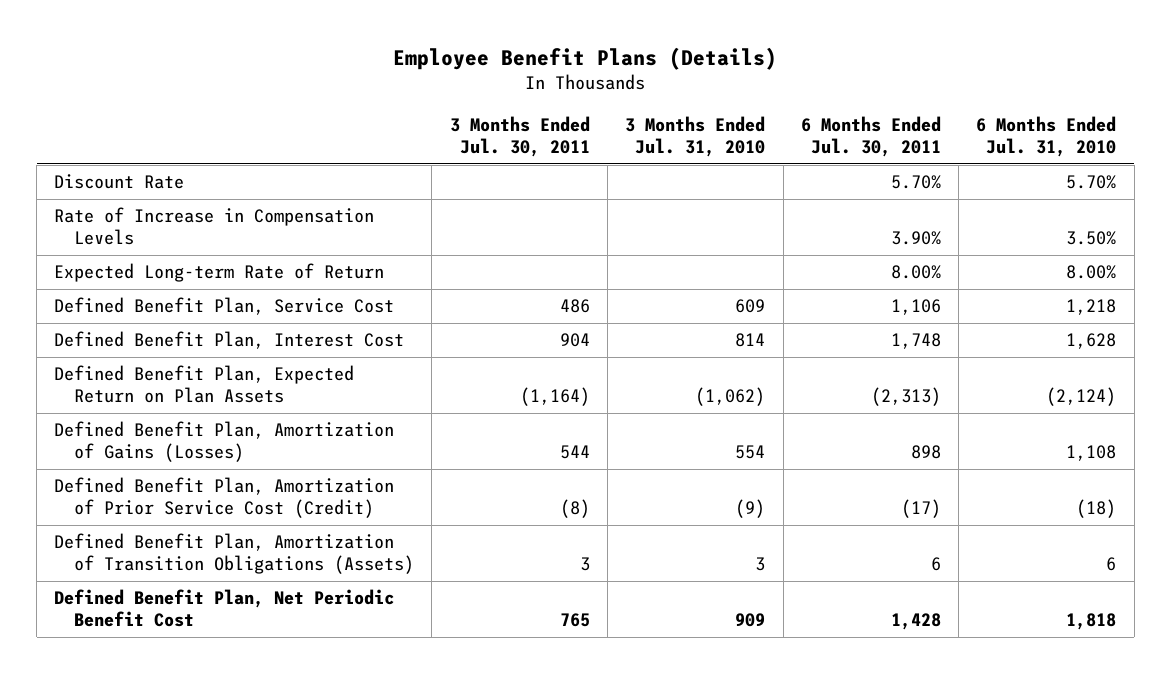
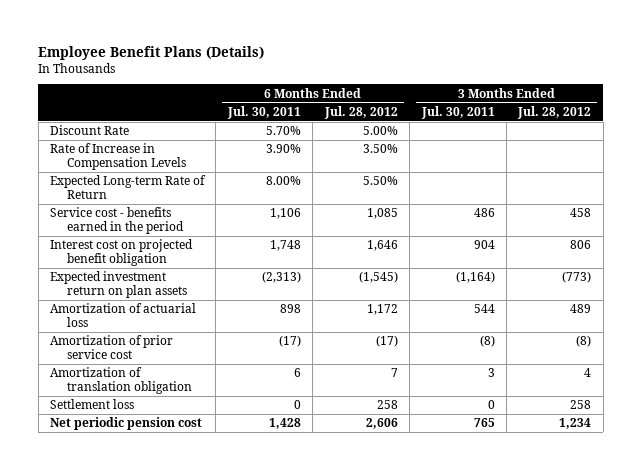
[625,116,766,158] 3 Months Ended Jul. 31, 2010 -> none
[976,116,1117,158] 6 Months Ended Jul. 31, 2010 -> none
none -> [323,106,398,120] Jul. 28, 2012
none -> [517,106,592,120] Jul. 28, 2012
[54,297,395,316] Defined Benefit Plan, Service Cost -> [50,207,184,235] Service cost - benefits earned in the period
[54,331,405,350] Defined Benefit Plan, Interest Cost -> [50,239,194,267] Interest cost on projected benefit obligation
[54,365,355,404] Defined Benefit Plan, Expected Return on Plan Assets -> [50,271,187,299] Expected investment return on plan assets
[54,421,395,463] Defined Benefit Plan, Amortization of Gains (Losses) -> [50,303,197,328] Amortization of actuarial loss
[54,477,395,519] Defined Benefit Plan, Amortization of Prior Service Cost (Credit) -> [50,335,174,360] Amortization of prior service cost
[54,533,415,575] Defined Benefit Plan, Amortization of Transition Obligations (Assets) -> [50,367,192,395] Amortization of translation obligation
none -> [50,399,135,410] Settlement loss
[54,589,395,628] Defined Benefit Plan, Net Periodic Benefit Cost -> [50,417,203,431] Net periodic pension cost

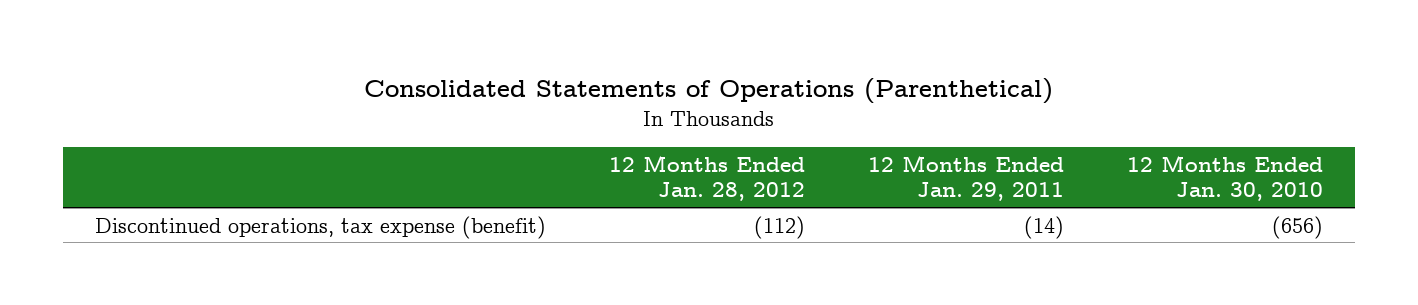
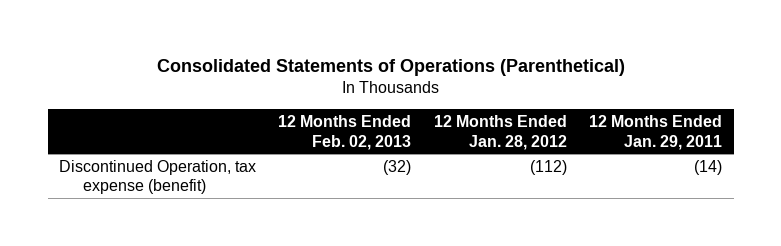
[1127,155,1324,202] 12 Months Ended Jan. 30, 2010 -> none
none -> [278,114,412,150] 12 Months Ended Feb. 02, 2013
[94,215,546,239] Discontinued operations, tax expense (benefit) -> [58,159,256,195] Discontinued Operation, tax expense (benefit)

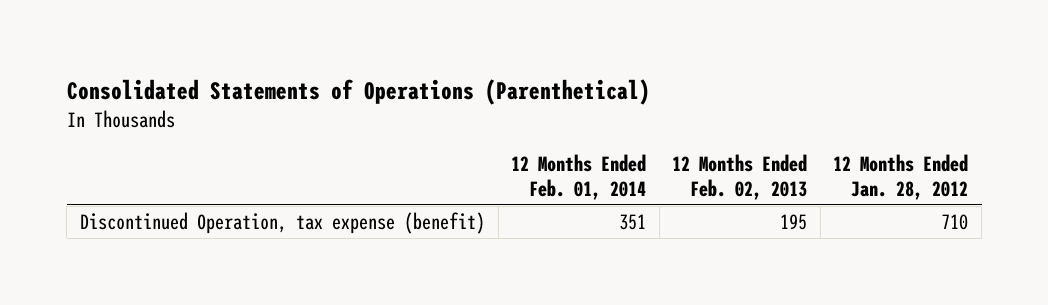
[589,114,723,150] 12 Months Ended Jan. 29, 2011 -> none
none -> [511,154,647,200] 12 Months Ended Feb. 01, 2014
[383,159,412,175] (32) -> [780,214,808,231] 195
[529,159,567,175] (112) -> [941,214,969,231] 710

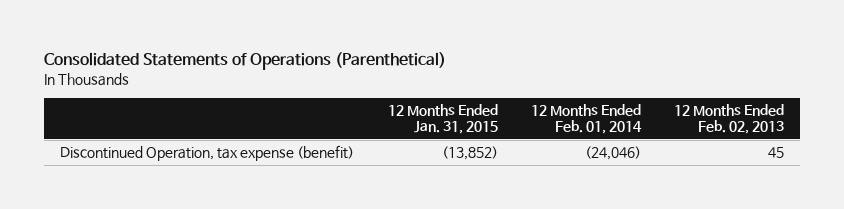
[833,154,969,200] 12 Months Ended Jan. 28, 2012 -> none
none -> [387,104,498,135] 12 Months Ended Jan. 31, 2015
[619,214,647,231] 351 -> [584,146,641,161] (24,046)
[780,214,808,231] 195 -> [767,147,784,159] 45

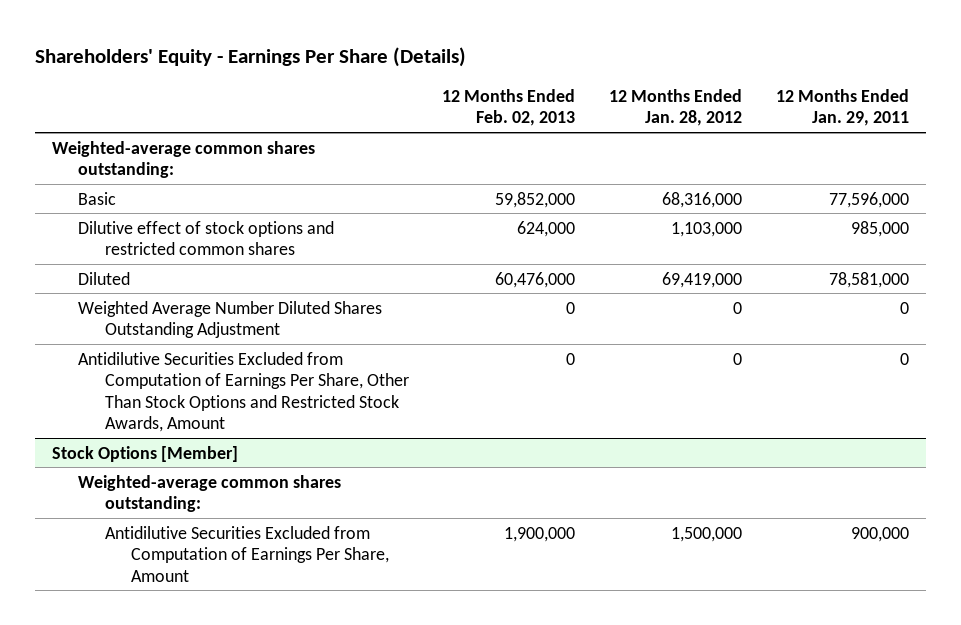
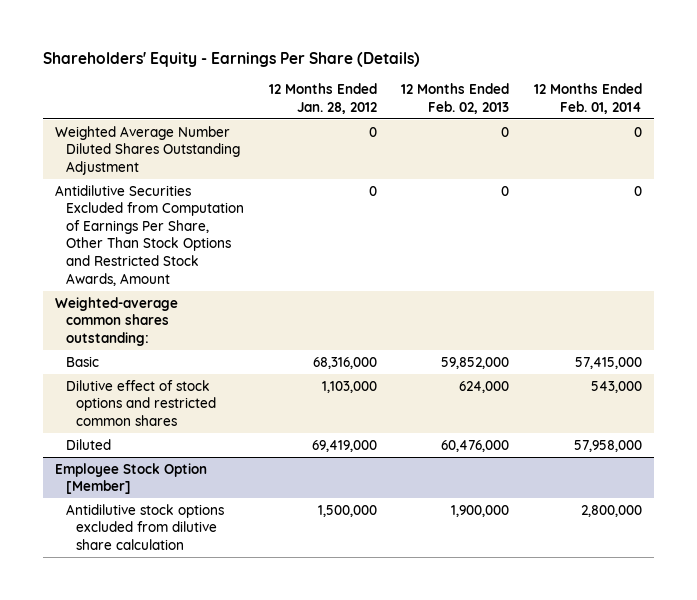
[776,88,910,127] 12 Months Ended Jan. 29, 2011 -> none
none -> [533,83,642,114] 12 Months Ended Feb. 01, 2014
[78,300,383,339] Weighted Average Number Diluted Shares Outstanding Adjustment -> [55,125,240,175] Weighted Average Number Diluted Shares Outstanding Adjustment
[78,351,409,432] Antidilutive Securities Excluded from Computation of Earnings Per Share, Other Than Stock Options and Restricted Stock Awards, Amount -> [55,184,244,286] Antidilutive Securities Excluded from Computation of Earnings Per Share, Other Than Stock Options and Restricted Stock Awards, Amount
[78,474,342,513] Weighted-average common shares outstanding: -> none
[51,445,238,462] Stock Options [Member] -> [55,462,208,495] Employee Stock Option [Member]
[104,525,390,582] Antidilutive Securities Excluded from Computation of Earnings Per Share, Amount -> [65,503,224,550] Antidilutive stock options excluded from dilutive share calculation

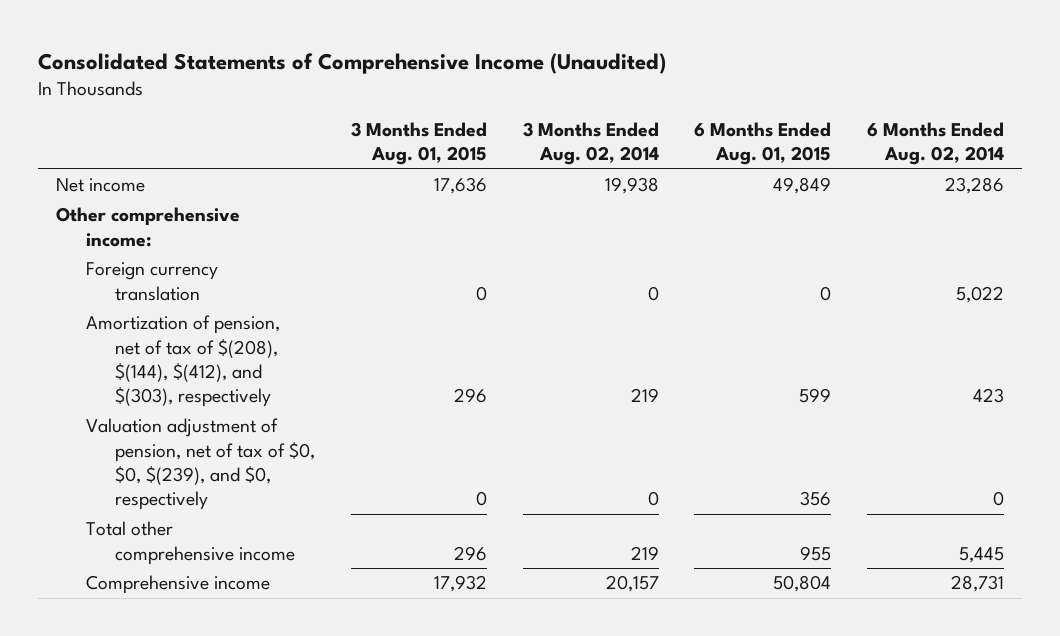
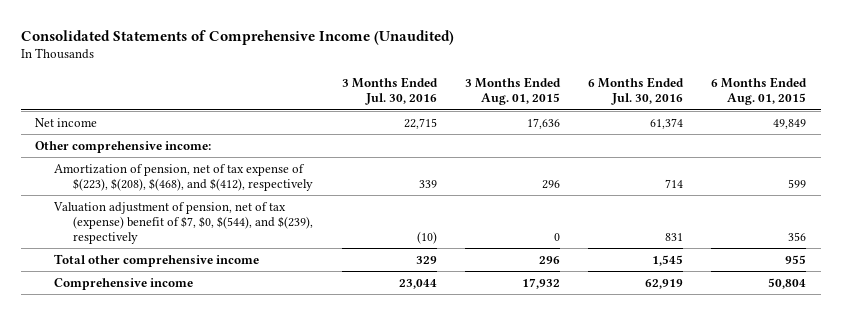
[522,121,659,166] 3 Months Ended Aug. 02, 2014 -> none
[867,121,1005,166] 6 Months Ended Aug. 02, 2014 -> none
none -> [341,77,438,106] 3 Months Ended Jul. 30, 2016
none -> [588,77,685,106] 6 Months Ended Jul. 30, 2016
[85,262,218,301] Foreign currency translation -> none
[85,315,280,407] Amortization of pension, net of tax of $(208), $(144), $(412), and $(303), respectively -> [54,163,314,191] Amortization of pension, net of tax expense of $(223), $(208), $(468), and $(412), respectively
[85,418,316,510] Valuation adjustment of pension, net of tax of $0, $0, $(239), and $0, respectively -> [53,201,314,244] Valuation adjustment of pension, net of tax (expense) benefit of $7, $0, $(544), and $(239), respectively

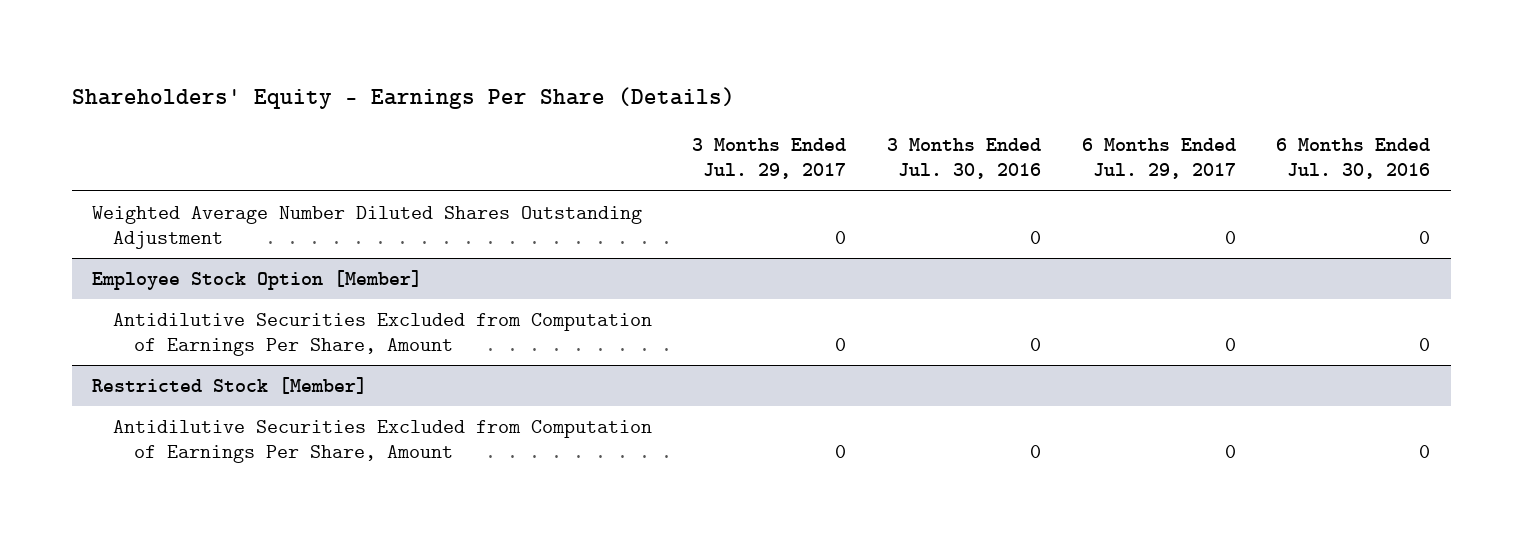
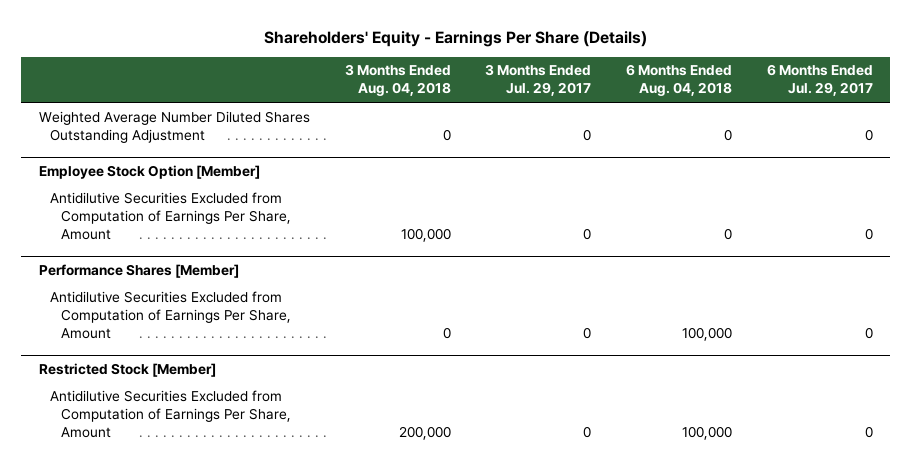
[887,138,1042,180] 3 Months Ended Jul. 30, 2016 -> none
[1276,138,1431,180] 6 Months Ended Jul. 30, 2016 -> none
none -> [344,64,451,97] 3 Months Ended Aug. 04, 2018
none -> [626,64,733,97] 6 Months Ended Aug. 04, 2018
none -> [38,263,239,278] Performance Shares [Member]
none -> [49,290,291,339] Antidilutive Securities Excluded from Computation of Earnings Per Share, Amount

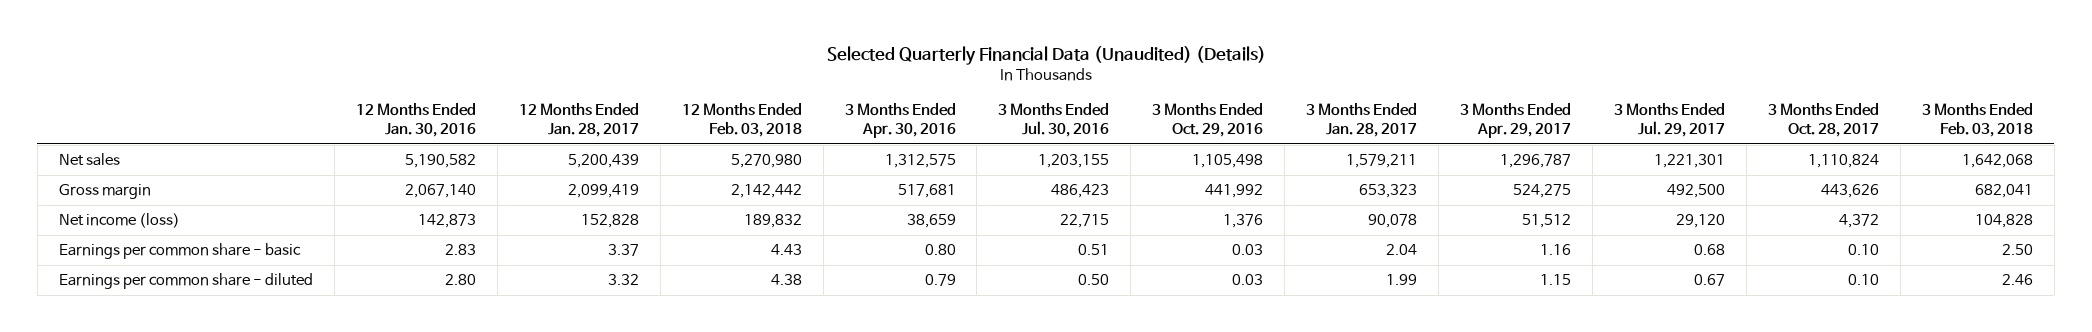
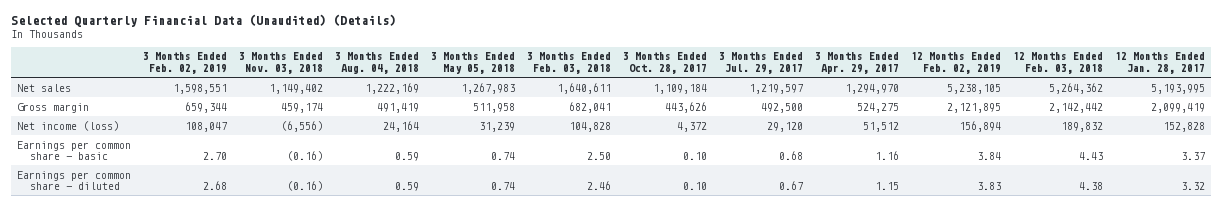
[355,103,476,138] 12 Months Ended Jan. 30, 2016 -> none
[844,103,956,139] 3 Months Ended Apr. 30, 2016 -> none
[998,103,1110,138] 3 Months Ended Jul. 30, 2016 -> none
[1152,103,1264,138] 3 Months Ended Oct. 29, 2016 -> none
[1306,103,1418,138] 3 Months Ended Jan. 28, 2017 -> none
none -> [143,52,228,75] 3 Months Ended Feb. 02, 2019
none -> [239,52,324,75] 3 Months Ended Nov. 03, 2018
none -> [335,52,420,75] 3 Months Ended Aug. 04, 2018
none -> [431,52,516,75] 3 Months Ended May 05, 2018
none -> [911,52,1002,75] 12 Months Ended Feb. 02, 2019
[567,154,639,169] 5,200,439 -> [1151,83,1206,94] 5,193,995
[730,154,802,169] 5,270,980 -> [1049,82,1104,94] 5,264,362
[1500,154,1572,169] 1,296,787 -> [845,83,900,94] 1,294,970
[1654,154,1726,169] 1,221,301 -> [749,83,804,94] 1,219,597
[1808,154,1880,169] 1,110,824 -> [653,83,708,94] 1,109,184
[1961,154,2033,169] 1,642,068 -> [557,82,612,94] 1,640,611

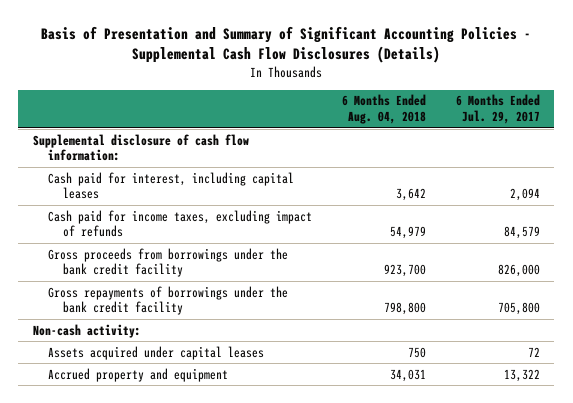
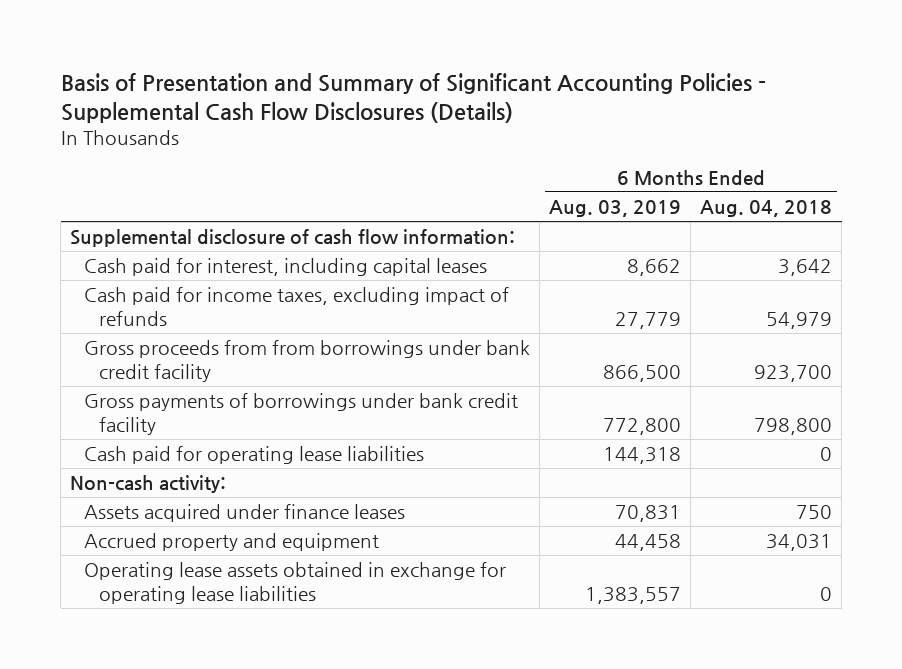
[455,94,540,125] 6 Months Ended Jul. 29, 2017 -> none
none -> [549,200,682,218] Aug. 03, 2019
[48,247,289,278] Gross proceeds from borrowings under the bank credit facility -> [84,340,531,382] Gross proceeds from from borrowings under bank credit facility
[48,285,289,316] Gross repayments of borrowings under the bank credit facility -> [84,393,519,435] Gross payments of borrowings under bank credit facility
none -> [84,446,425,465] Cash paid for operating lease liabilities
[48,345,265,360] Assets acquired under capital leases -> [84,504,406,523] Assets acquired under finance leases
none -> [84,562,507,604] Operating lease assets obtained in exchange for operating lease liabilities

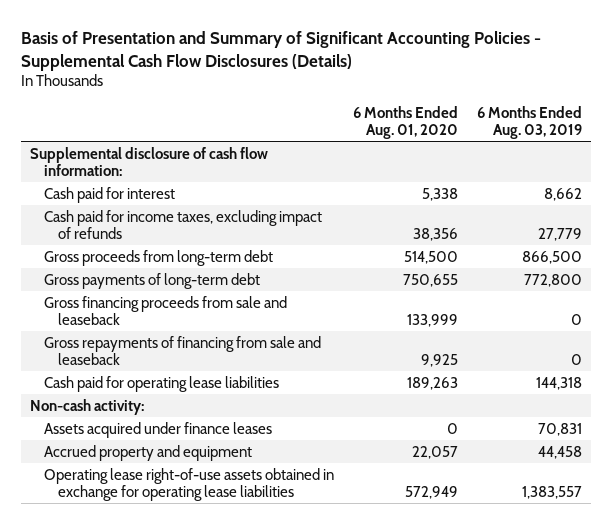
[700,200,833,218] Aug. 04, 2018 -> none
none -> [352,106,458,140] 6 Months Ended Aug. 01, 2020
[84,258,488,277] Cash paid for interest, including capital leases -> [44,186,176,203] Cash paid for interest
[84,340,531,382] Gross proceeds from from borrowings under bank credit facility -> [44,249,274,266] Gross proceeds from long-term debt
[84,393,519,435] Gross payments of borrowings under bank credit facility -> [44,272,261,289] Gross payments of long-term debt
none -> [44,295,288,325] Gross financing proceeds from sale and leaseback
none -> [44,335,322,365] Gross repayments of financing from sale and leaseback
[84,562,507,604] Operating lease assets obtained in exchange for operating lease liabilities -> [44,467,335,501] Operating lease right-of-use assets obtained in exchange for operating lease liabilities

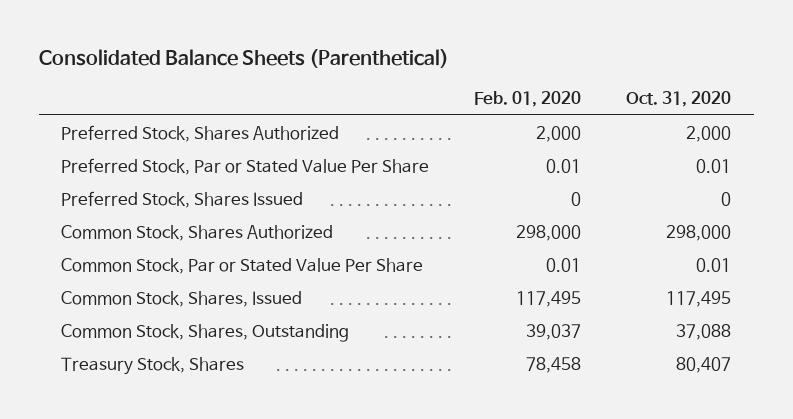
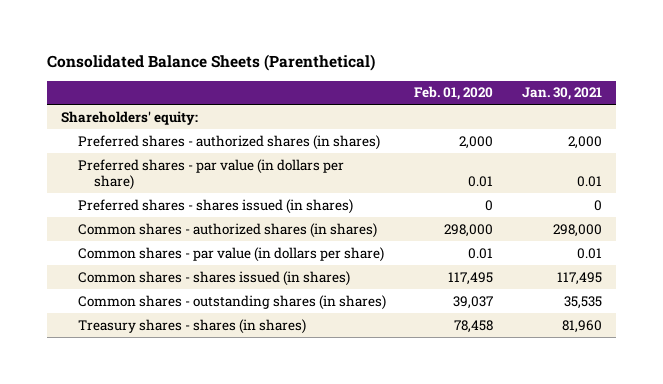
[626,91,732,108] Oct. 31, 2020 -> none
none -> [521,87,602,101] Jan. 30, 2021
none -> [60,110,198,125] Shareholders' equity:
[61,124,340,142] Preferred Stock, Shares Authorized -> [77,134,380,150] Preferred shares - authorized shares (in shares)
[61,157,430,175] Preferred Stock, Par or Stated Value Per Share -> [77,158,344,191] Preferred shares - par value (in dollars per share)
[61,190,304,208] Preferred Stock, Shares Issued -> [77,198,353,214] Preferred shares - shares issued (in shares)
[61,224,334,241] Common Stock, Shares Authorized -> [77,222,377,238] Common shares - authorized shares (in shares)
[61,257,424,274] Common Stock, Par or Stated Value Per Share -> [77,246,384,262] Common shares - par value (in dollars per share)
[61,290,303,307] Common Stock, Shares, Issued -> [77,270,350,286] Common shares - shares issued (in shares)
[61,323,350,342] Common Stock, Shares, Outstanding -> [77,294,386,310] Common shares - outstanding shares (in shares)
[61,356,245,375] Treasury Stock, Shares -> [77,318,306,334] Treasury shares - shares (in shares)

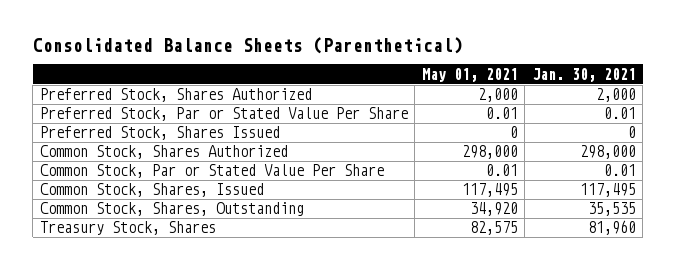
[414,86,494,101] Feb. 01, 2020 -> none
none -> [421,67,518,82] May 01, 2021
[60,110,198,125] Shareholders' equity: -> none
[77,134,380,150] Preferred shares - authorized shares (in shares) -> [39,88,312,103] Preferred Stock, Shares Authorized
[77,158,344,191] Preferred shares - par value (in dollars per share) -> [39,107,408,122] Preferred Stock, Par or Stated Value Per Share
[77,198,353,214] Preferred shares - shares issued (in shares) -> [39,126,280,141] Preferred Stock, Shares Issued
[77,222,377,238] Common shares - authorized shares (in shares) -> [39,145,288,160] Common Stock, Shares Authorized
[77,246,384,262] Common shares - par value (in dollars per share) -> [39,164,384,179] Common Stock, Par or Stated Value Per Share
[77,270,350,286] Common shares - shares issued (in shares) -> [39,183,264,198] Common Stock, Shares, Issued
[77,294,386,310] Common shares - outstanding shares (in shares) -> [39,202,304,217] Common Stock, Shares, Outstanding
[77,318,306,334] Treasury shares - shares (in shares) -> [39,221,216,236] Treasury Stock, Shares

